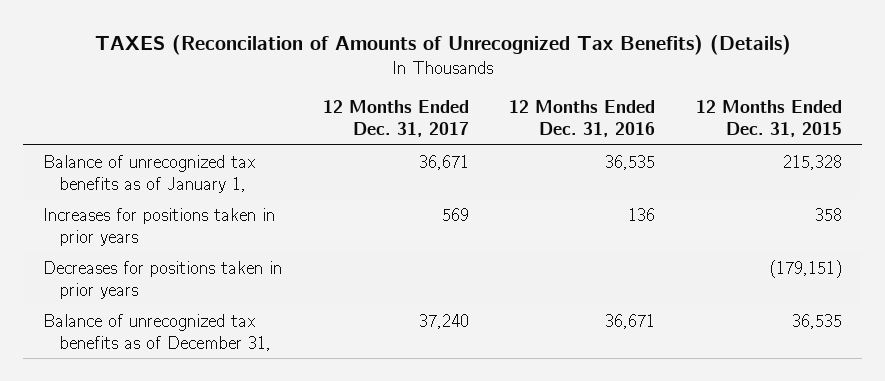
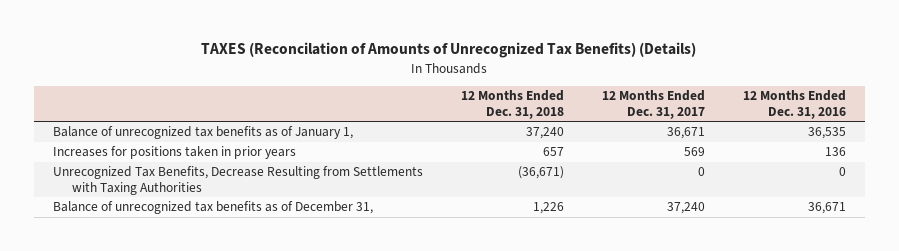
[695,100,842,137] 12 Months Ended Dec. 31, 2015 -> none
none -> [460,90,564,119] 12 Months Ended Dec. 31, 2018
[43,260,283,299] Decreases for positions taken in prior years -> none
none -> [52,166,423,195] Unrecognized Tax Benefits, Decrease Resulting from Settlements with Taxing Authorities

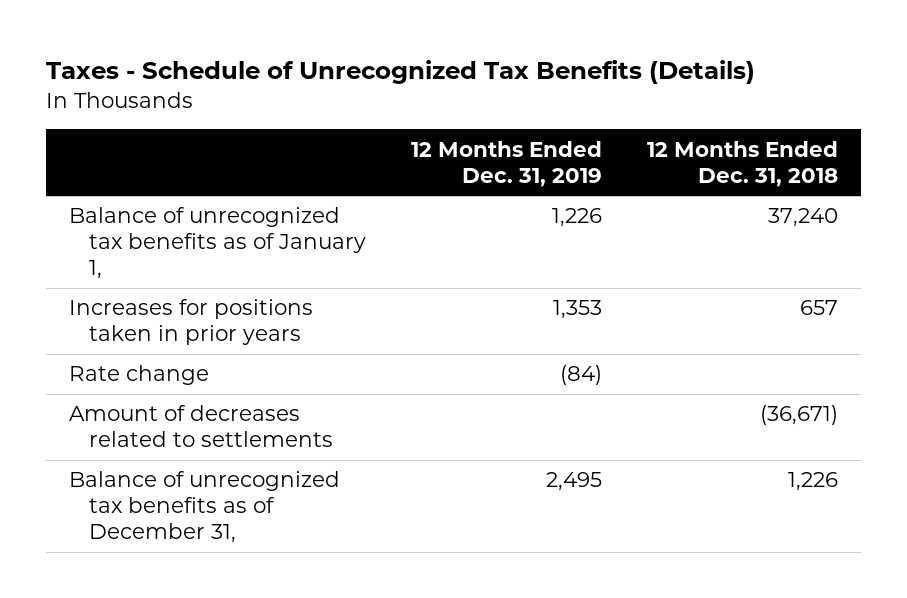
[201,42,697,59] TAXES (Reconcilation of Amounts of Unrecognized Tax Benefits) (Details) -> [46,60,756,85] Taxes - Schedule of Unrecognized Tax Benefits (Details)
[601,90,705,119] 12 Months Ended Dec. 31, 2017 -> none
[743,90,847,119] 12 Months Ended Dec. 31, 2016 -> none
none -> [411,140,603,187] 12 Months Ended Dec. 31, 2019
none -> [68,365,209,386] Rate change
[52,166,423,195] Unrecognized Tax Benefits, Decrease Resulting from Settlements with Taxing Authorities -> [68,405,333,448] Amount of decreases related to settlements

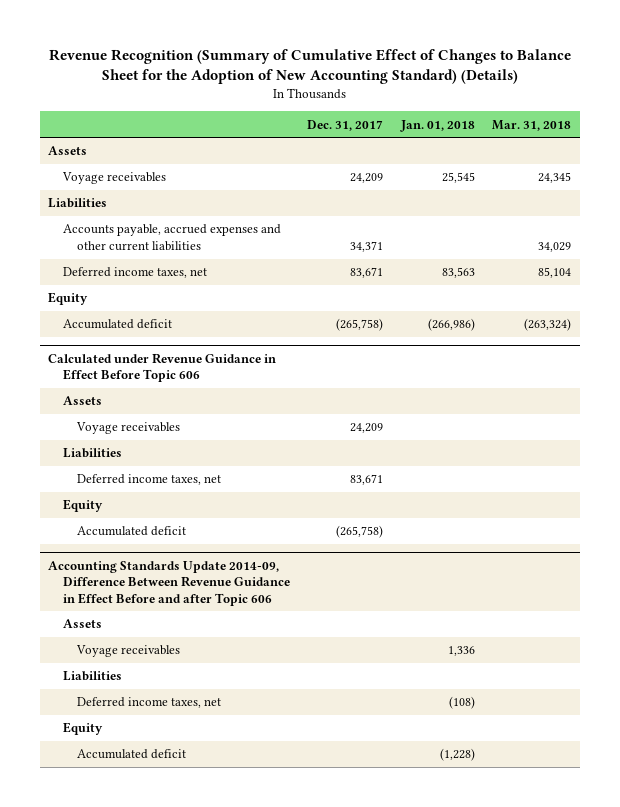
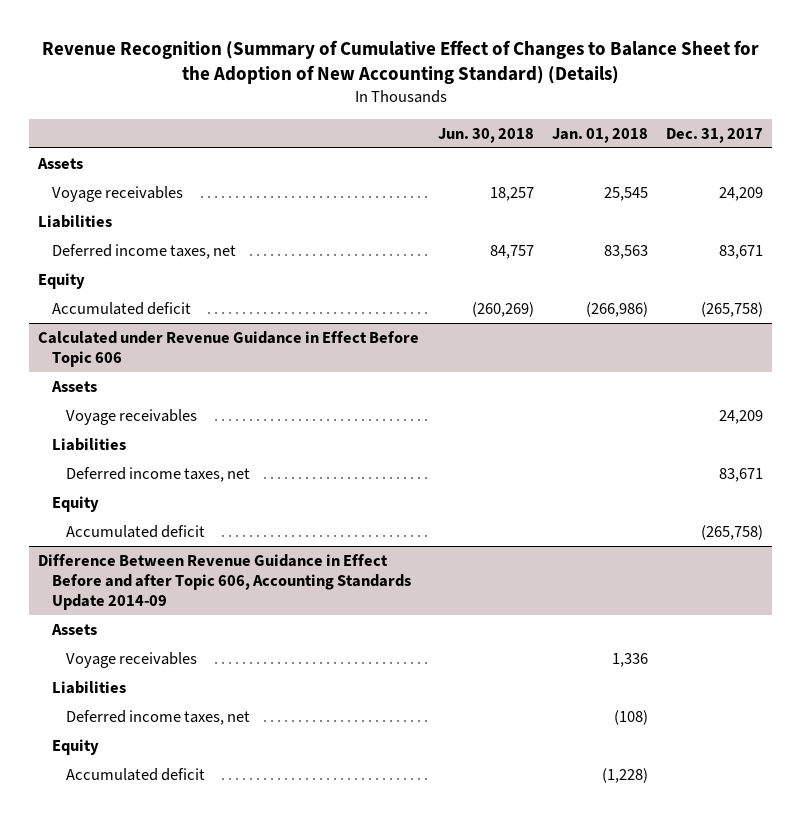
[492,119,572,131] Mar. 31, 2018 -> none
none -> [437,127,534,143] Jun. 30, 2018
[62,224,281,251] Accounts payable, accrued expenses and other current liabilities -> none
[48,560,290,606] Accounting Standards Update 2014-09, Difference Between Revenue Guidance in Effect Before and after Topic 606 -> [38,554,412,611] Difference Between Revenue Guidance in Effect Before and after Topic 606, Accounting Standards Update 2014-09

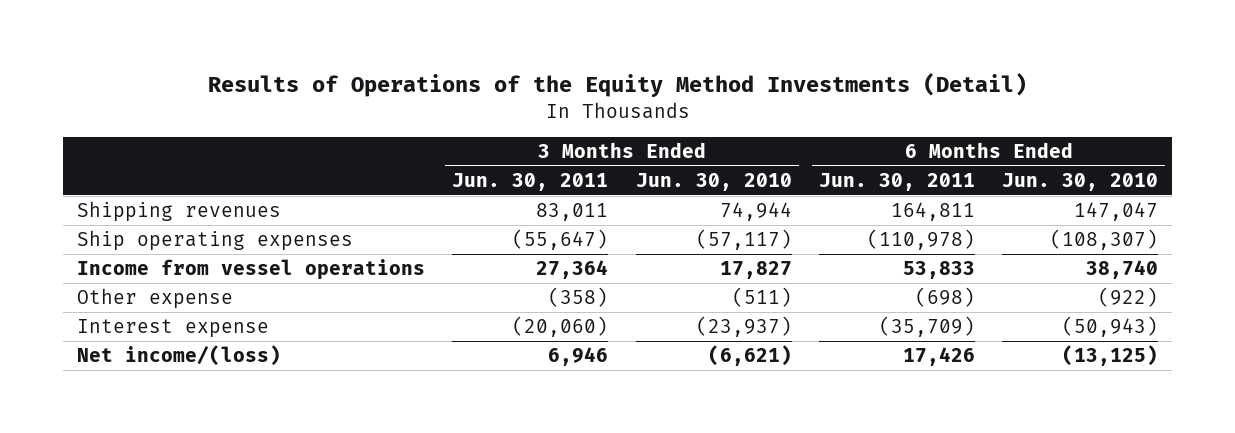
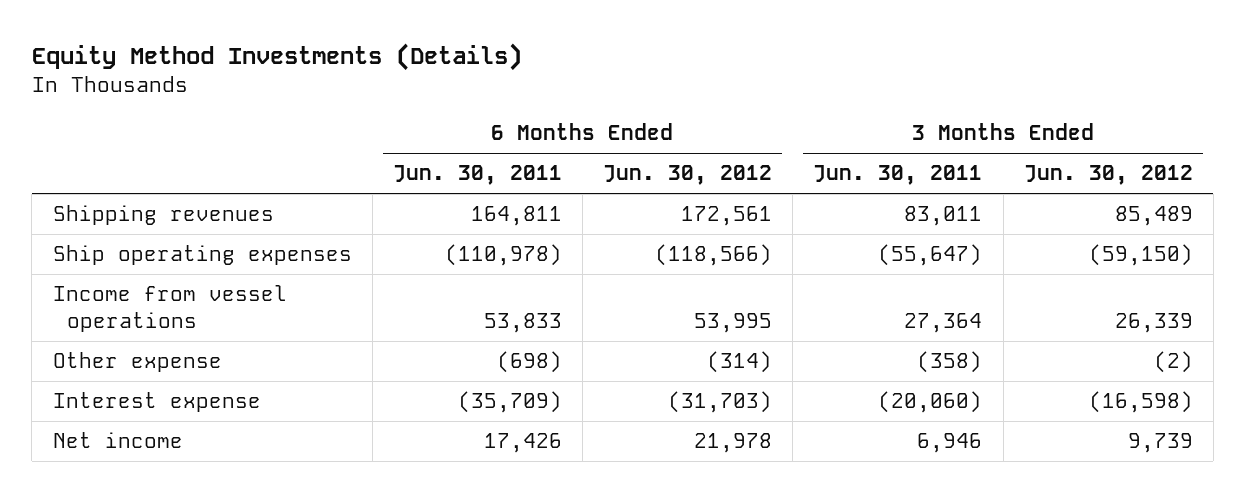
[207,73,1027,98] Results of Operations of the Equity Method Investments (Detail) -> [31,43,522,72] Equity Method Investments (Details)
[635,172,792,191] Jun. 30, 2010 -> none
[1002,172,1159,191] Jun. 30, 2010 -> none
none -> [603,165,773,186] Jun. 30, 2012
none -> [1023,165,1193,186] Jun. 30, 2012
[76,345,281,367] Net income/(loss) -> [52,432,183,449] Net income

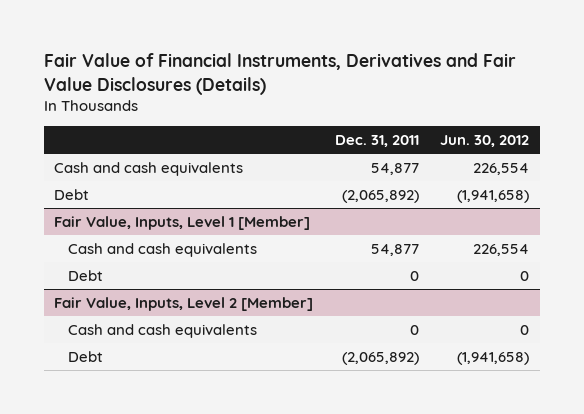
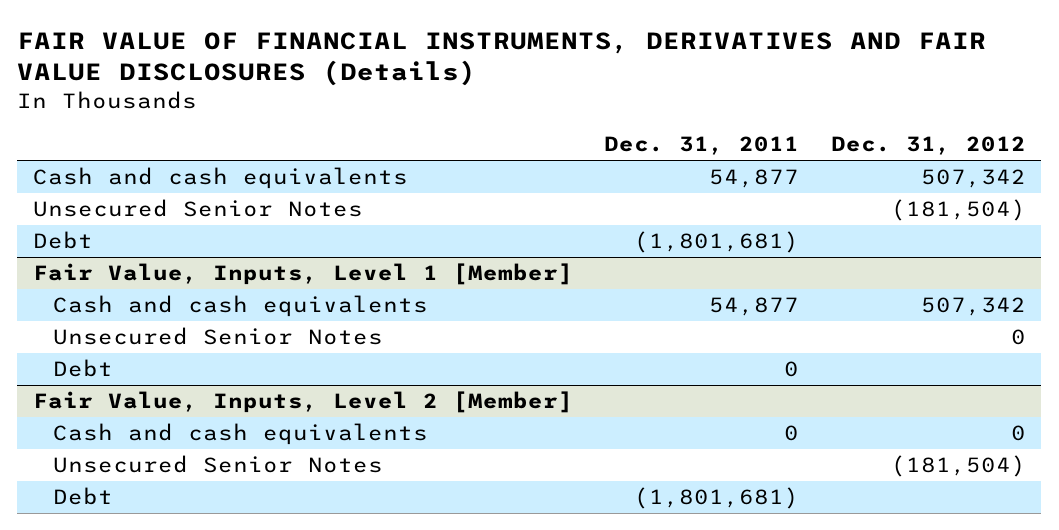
[43,53,516,95] Fair Value of Financial Instruments, Derivatives and Fair Value Disclosures (Details) -> [17,31,987,87] FAIR VALUE OF FINANCIAL INSTRUMENTS, DERIVATIVES AND FAIR VALUE DISCLOSURES (Details)
[440,134,530,147] Jun. 30, 2012 -> none
none -> [830,136,1026,156] Dec. 31, 2012
none -> [33,199,364,218] Unsecured Senior Notes
[341,189,419,203] (2,065,892) -> [634,231,800,254] (1,801,681)
none -> [53,327,384,346] Unsecured Senior Notes
none -> [53,455,384,474] Unsecured Senior Notes
[341,351,419,365] (2,065,892) -> [634,487,800,510] (1,801,681)

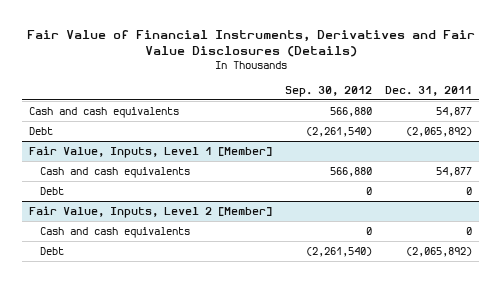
[17,31,987,87] FAIR VALUE OF FINANCIAL INSTRUMENTS, DERIVATIVES AND FAIR VALUE DISCLOSURES (Details) -> [26,29,475,58] Fair Value of Financial Instruments, Derivatives and Fair Value Disclosures (Details)
[830,136,1026,156] Dec. 31, 2012 -> none
none -> [285,85,373,97] Sep. 30, 2012
[33,199,364,218] Unsecured Senior Notes -> none
[634,231,800,254] (1,801,681) -> [406,127,473,138] (2,065,892)
[53,327,384,346] Unsecured Senior Notes -> none
[53,455,384,474] Unsecured Senior Notes -> none
[634,487,800,510] (1,801,681) -> [406,247,473,258] (2,065,892)

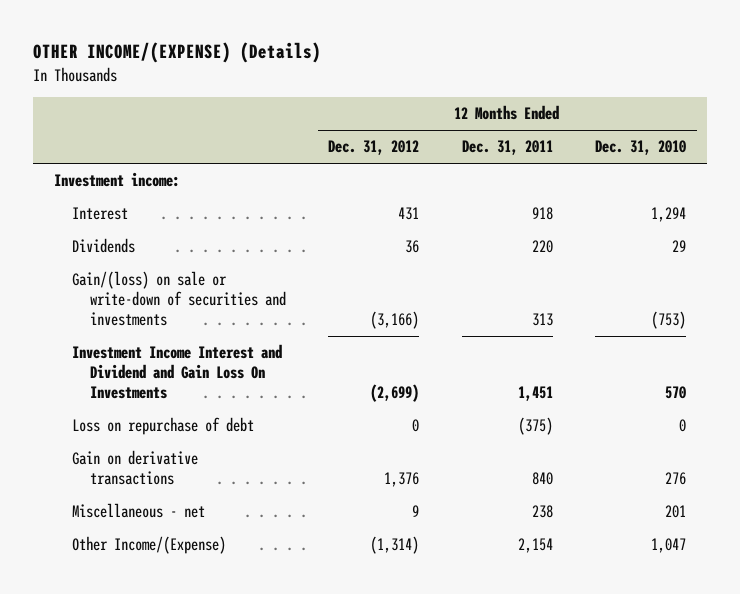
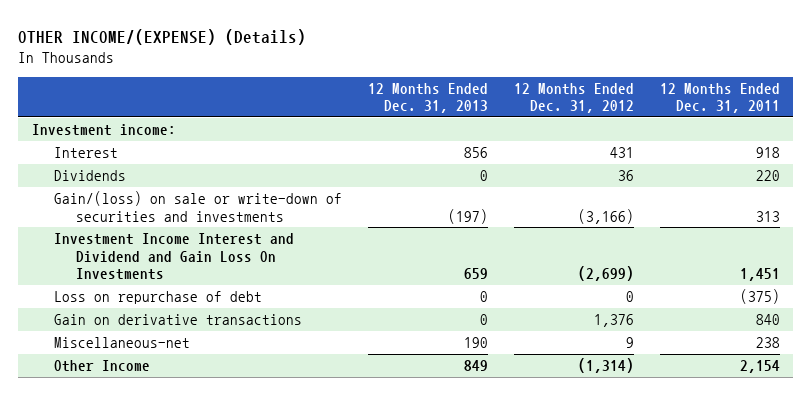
[595,140,687,156] Dec. 31, 2010 -> none
none -> [367,82,488,114] 12 Months Ended Dec. 31, 2013
[71,503,205,519] Miscellaneous - net -> [53,337,190,349] Miscellaneous-net
[71,536,226,555] Other Income/(Expense) -> [53,360,150,373] Other Income

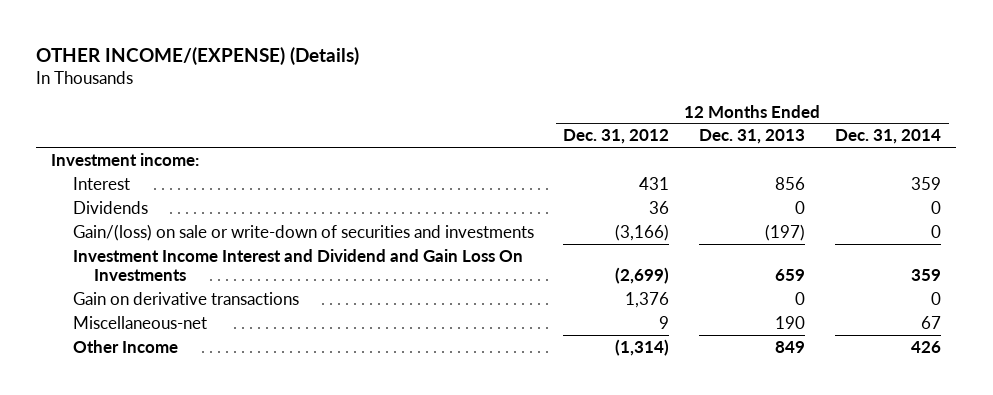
[660,82,781,114] 12 Months Ended Dec. 31, 2011 -> none
none -> [835,129,942,145] Dec. 31, 2014
[53,291,262,305] Loss on repurchase of debt -> none

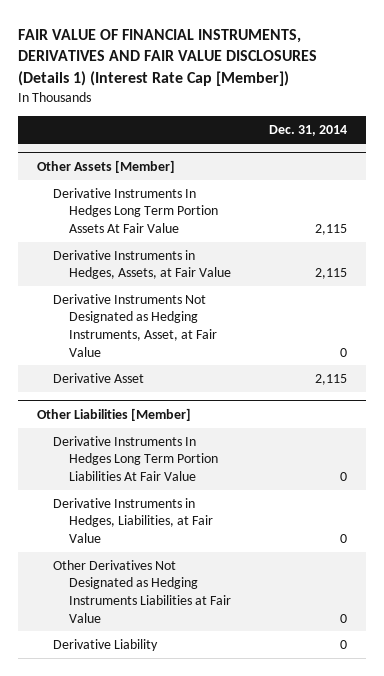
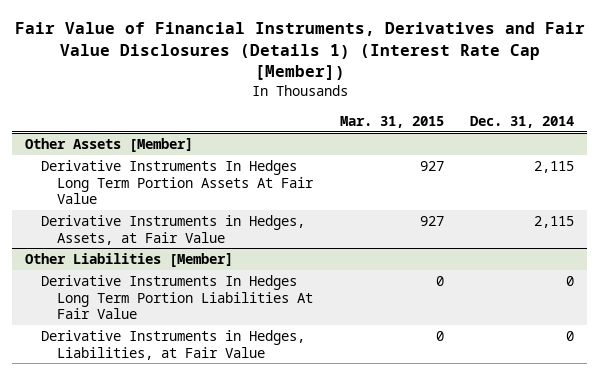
[17,28,317,87] FAIR VALUE OF FINANCIAL INSTRUMENTS, DERIVATIVES AND FAIR VALUE DISCLOSURES (Details 1) (Interest Rate Cap [Member]) -> [14,21,585,81] Fair Value of Financial Instruments, Derivatives and Fair Value Disclosures (Details 1) (Interest Rate Cap [Member])
none -> [339,116,444,129] Mar. 31, 2015
[52,293,217,357] Derivative Instruments Not Designated as Hedging Instruments, Asset, at Fair Value -> none
[52,372,144,383] Derivative Asset -> none
[52,559,231,623] Other Derivatives Not Designated as Hedging Instruments Liabilities at Fair Value -> none
[52,638,158,651] Derivative Liability -> none

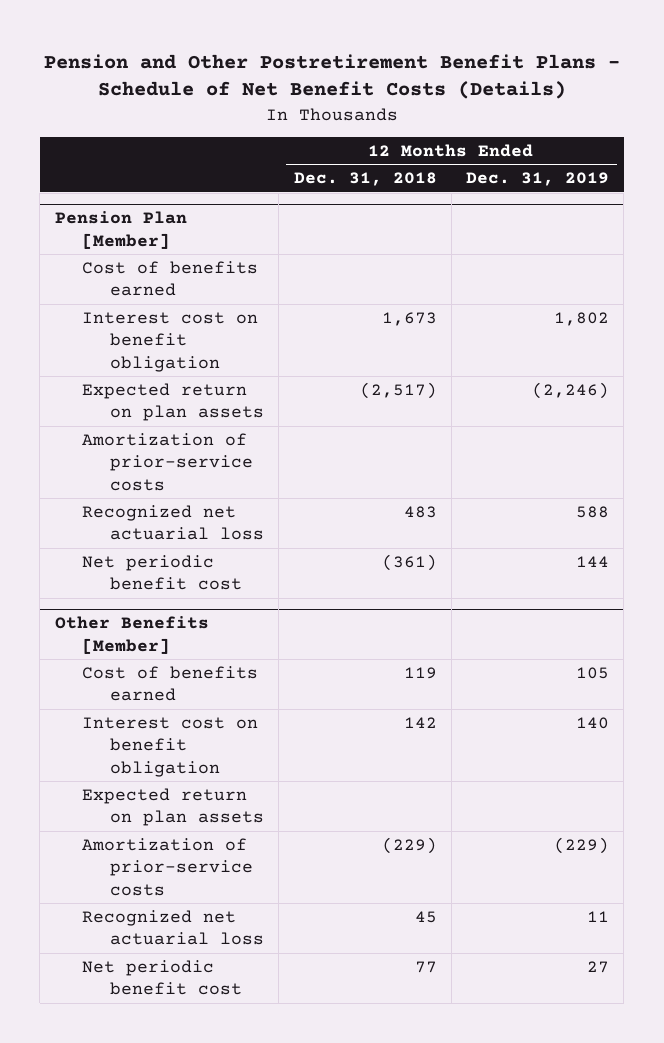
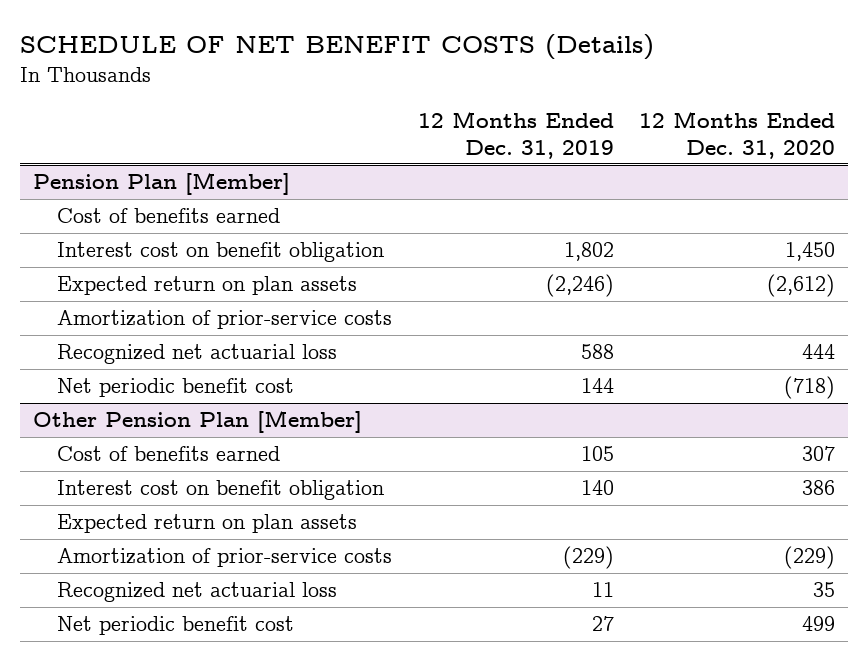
[43,53,620,100] Pension and Other Postretirement Benefit Plans - Schedule of Net Benefit Costs (Details) -> [19,34,654,61] SCHEDULE OF NET BENEFIT COSTS (Details)
[293,172,437,187] Dec. 31, 2018 -> none
none -> [639,110,836,159] 12 Months Ended Dec. 31, 2020
[54,616,209,654] Other Benefits [Member] -> [32,410,362,434] Other Pension Plan [Member]

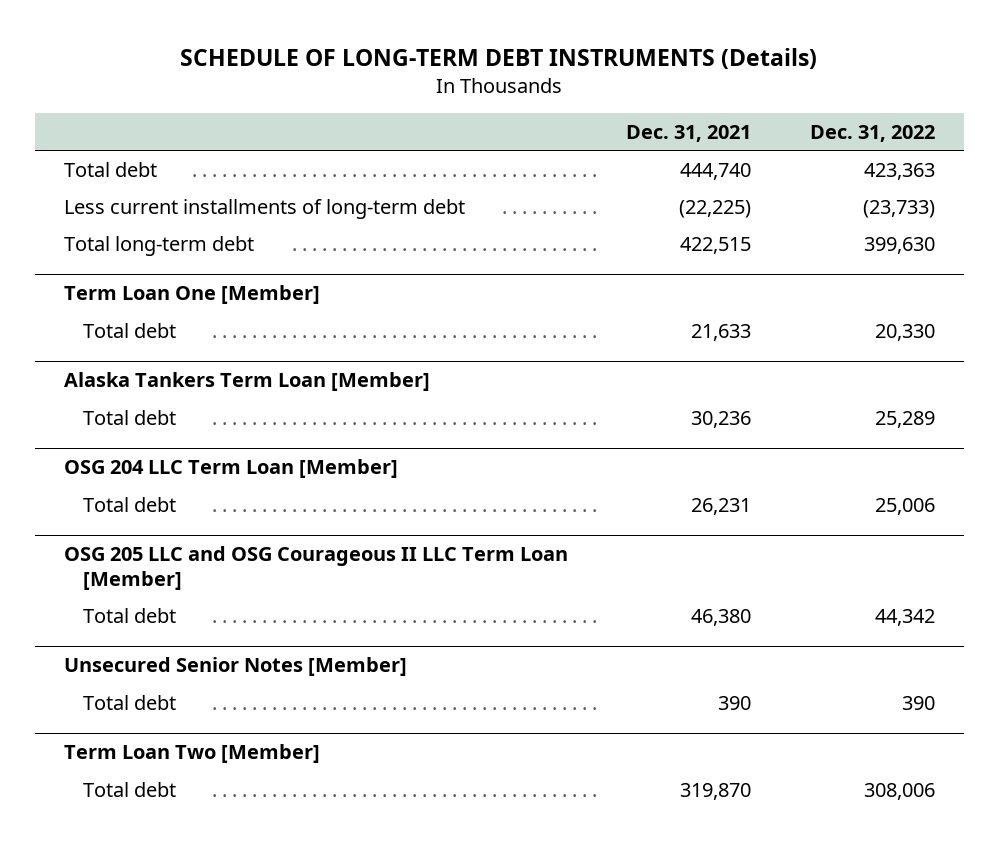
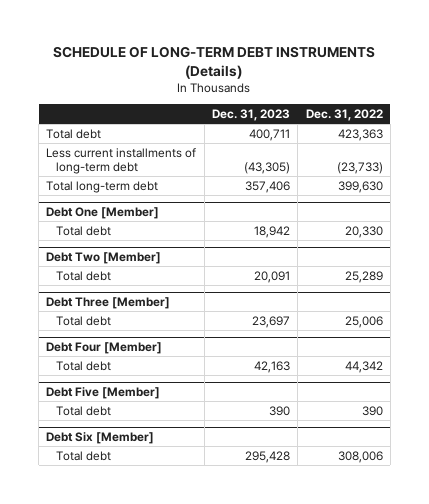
[626,124,752,142] Dec. 31, 2021 -> none
none -> [211,109,290,122] Dec. 31, 2023
[63,285,320,305] Term Loan One [Member] -> [46,207,160,220] Debt One [Member]
[63,372,430,392] Alaska Tankers Term Loan [Member] -> [46,252,162,265] Debt Two [Member]
[63,459,398,479] OSG 204 LLC Term Loan [Member] -> [46,297,171,310] Debt Three [Member]
[63,546,568,591] OSG 205 LLC and OSG Courageous II LLC Term Loan [Member] -> [46,342,163,355] Debt Four [Member]
[63,657,407,677] Unsecured Senior Notes [Member] -> [46,387,161,400] Debt Five [Member]
[63,744,320,764] Term Loan Two [Member] -> [46,432,155,445] Debt Six [Member]

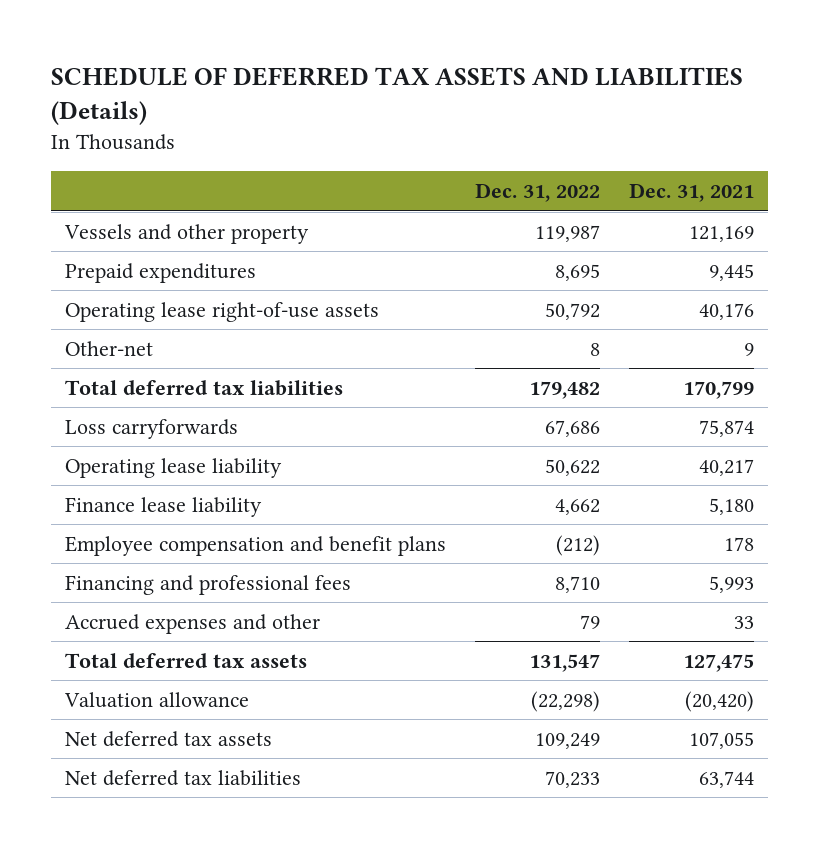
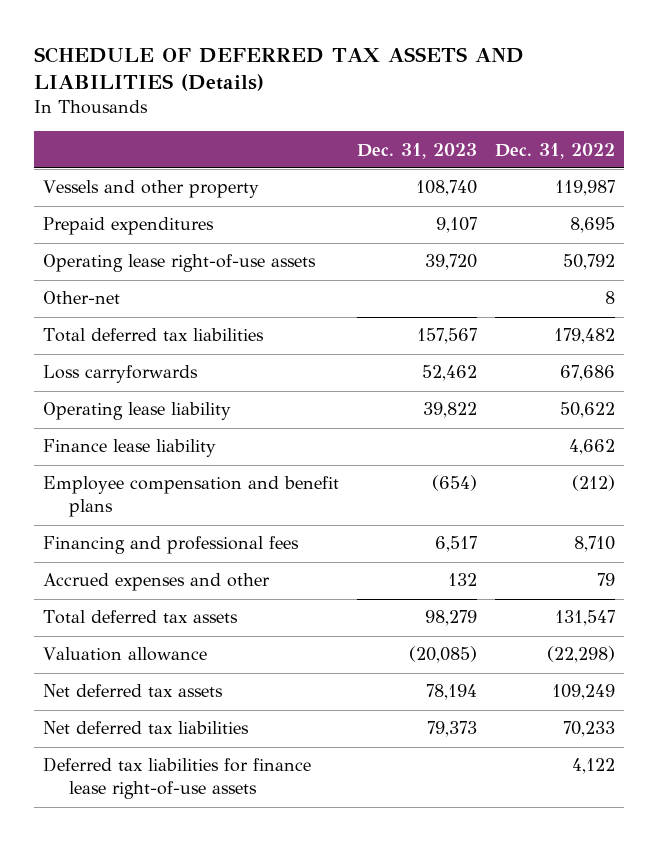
[628,183,754,203] Dec. 31, 2021 -> none
none -> [356,142,477,159] Dec. 31, 2023
none -> [42,757,311,800] Deferred tax liabilities for finance lease right-of-use assets

